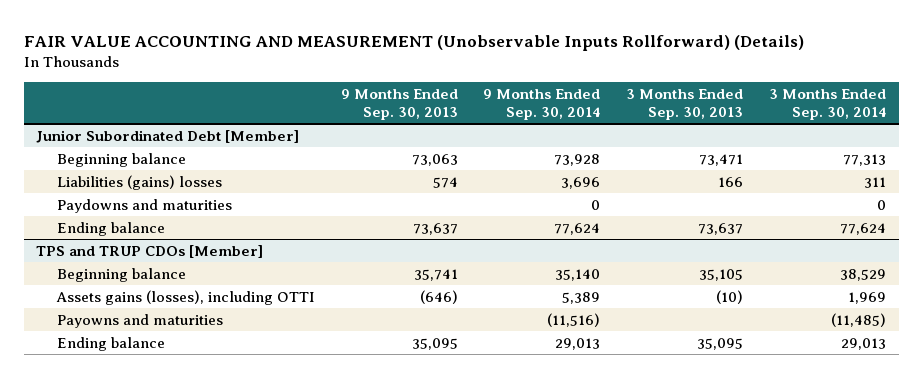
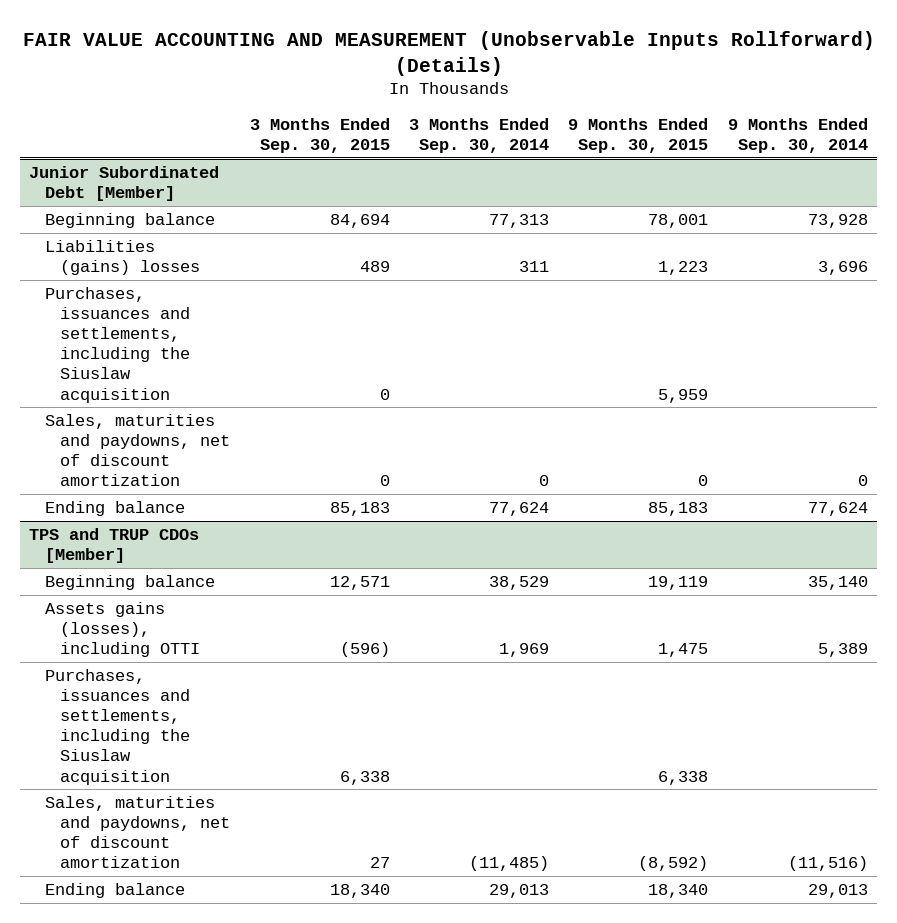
[340,88,458,120] 9 Months Ended Sep. 30, 2013 -> none
[625,88,743,120] 3 Months Ended Sep. 30, 2013 -> none
none -> [249,118,390,154] 3 Months Ended Sep. 30, 2015
none -> [568,118,709,154] 9 Months Ended Sep. 30, 2015
none -> [44,286,191,403] Purchases, issuances and settlements, including the Siuslaw acquisition
[56,198,232,213] Paydowns and maturities -> [44,413,231,487] Sales, maturities and paydowns, net of discount amortization
none -> [44,668,191,785] Purchases, issuances and settlements, including the Siuslaw acquisition
[56,313,223,328] Payowns and maturities -> [44,795,231,869] Sales, maturities and paydowns, net of discount amortization

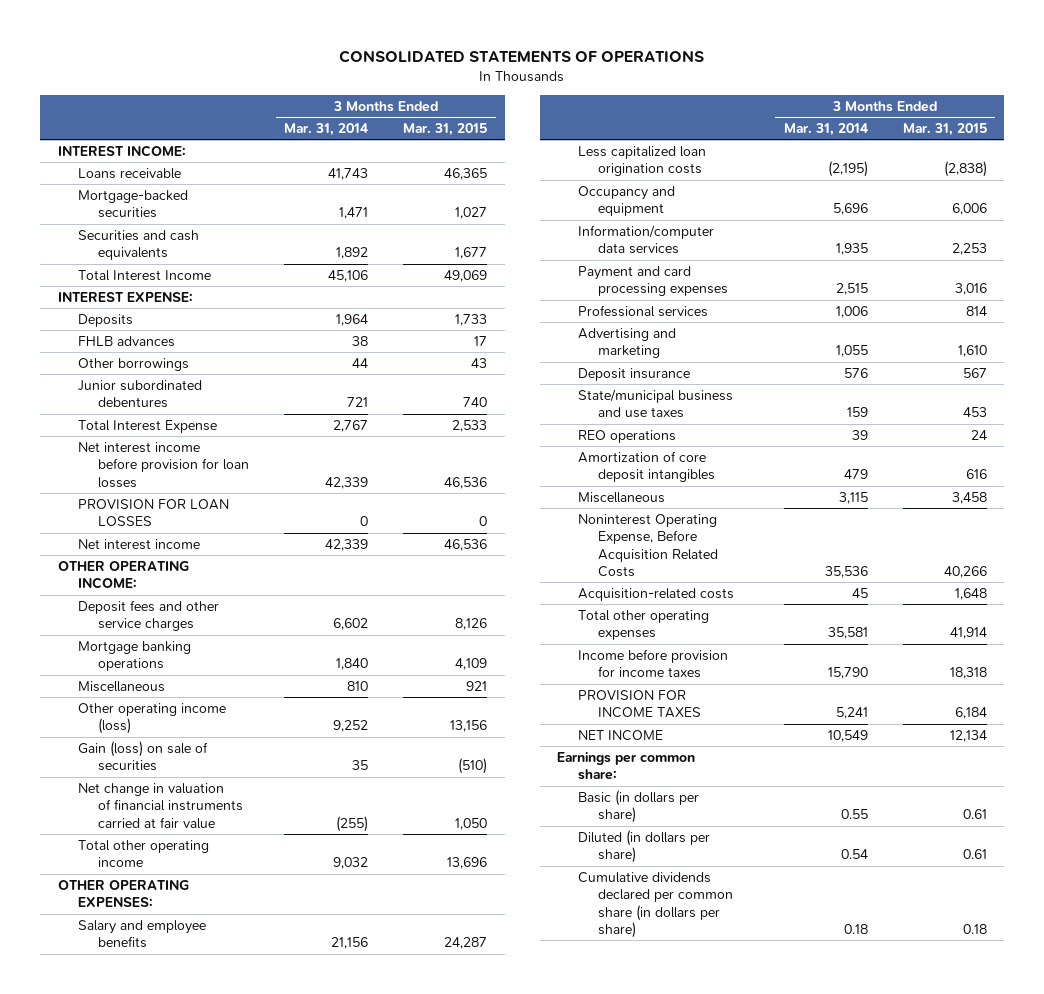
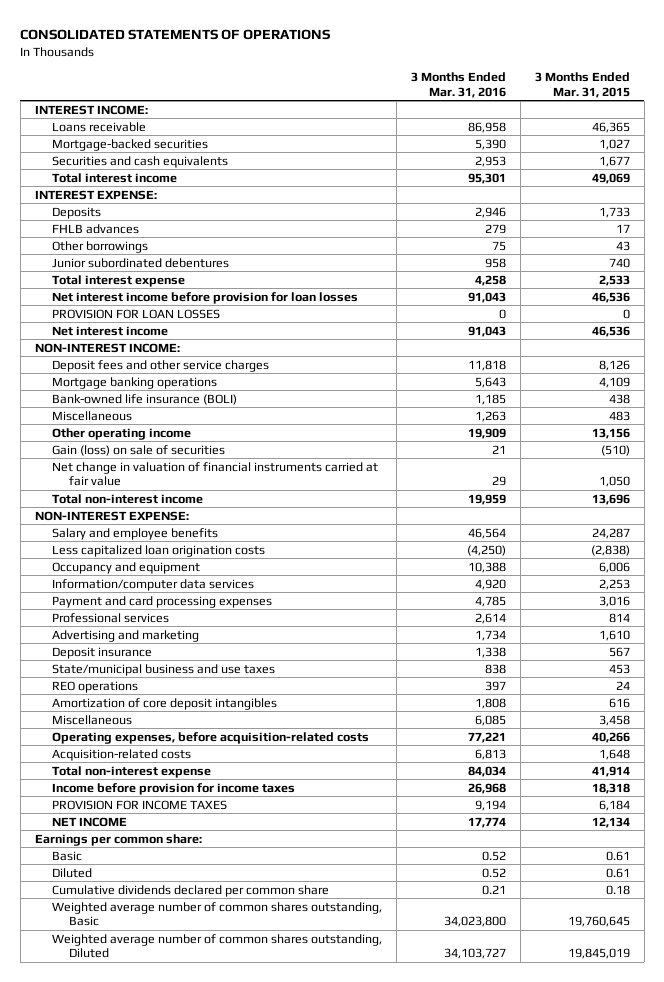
[284,122,369,136] Mar. 31, 2014 -> none
none -> [410,72,506,98] 3 Months Ended Mar. 31, 2016
[78,269,212,281] Total Interest Income -> [51,172,177,183] Total interest income
[78,419,218,433] Total Interest Expense -> [51,274,185,287] Total interest expense
[57,560,189,590] OTHER OPERATING INCOME: -> [34,342,180,353] NON-INTEREST INCOME:
none -> [51,393,237,405] Bank-owned life insurance (BOLI)
[466,680,488,691] 921 -> [608,410,630,421] 483
[78,702,227,735] Other operating income (loss) -> [51,427,191,440] Other operating income
[78,839,210,868] Total other operating income -> [51,493,203,504] Total non-interest income
[57,879,189,908] OTHER OPERATING EXPENSES: -> [34,510,189,521] NON-INTEREST EXPENSE:
[577,513,718,578] Noninterest Operating Expense, Before Acquisition Related Costs -> [51,731,369,744] Operating expenses, before acquisition-related costs
[577,609,709,641] Total other operating expenses -> [51,765,211,778] Total non-interest expense
[577,789,699,824] Basic (in dollars per share) -> [51,850,82,861] Basic
[577,829,710,864] Diluted (in dollars per share) -> [51,867,92,878] Diluted
[577,871,733,939] Cumulative dividends declared per common share (in dollars per share) -> [51,884,329,897] Cumulative dividends declared per common share
none -> [51,901,382,927] Weighted average number of common shares outstanding, Basic
none -> [51,933,382,959] Weighted average number of common shares outstanding, Diluted

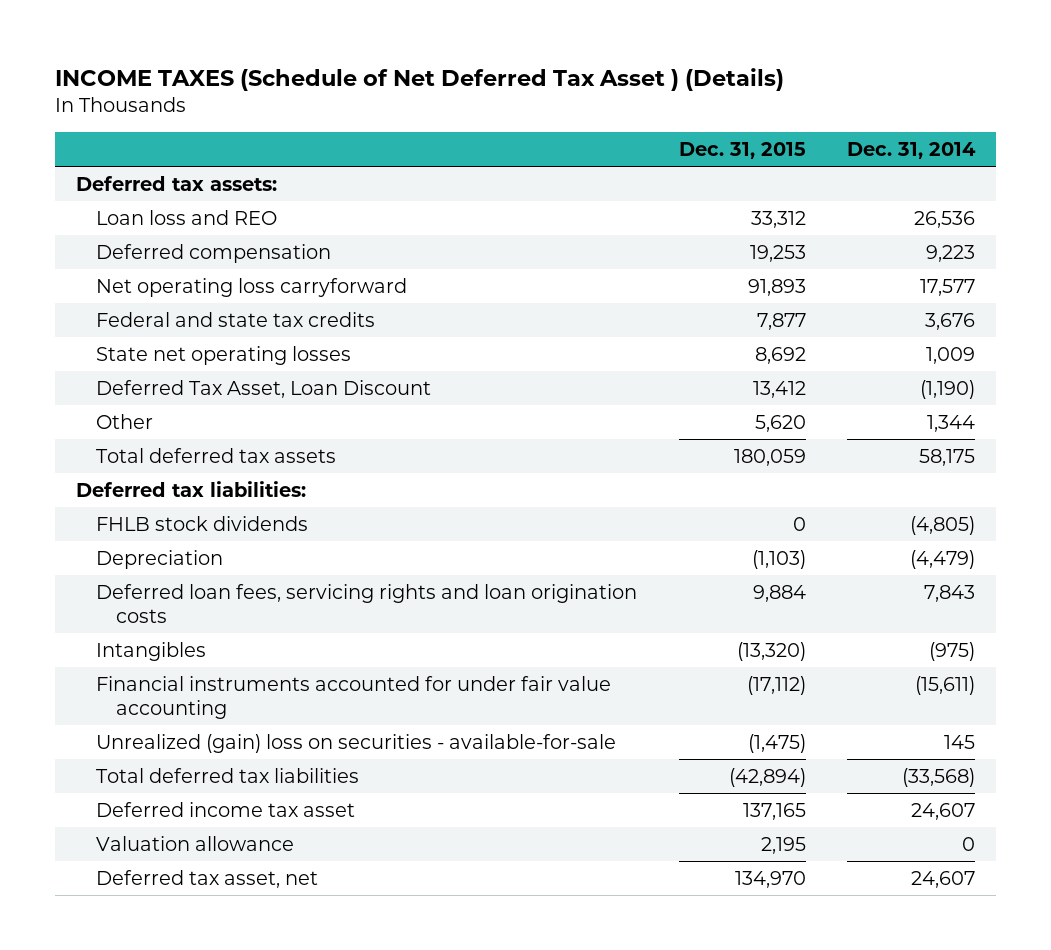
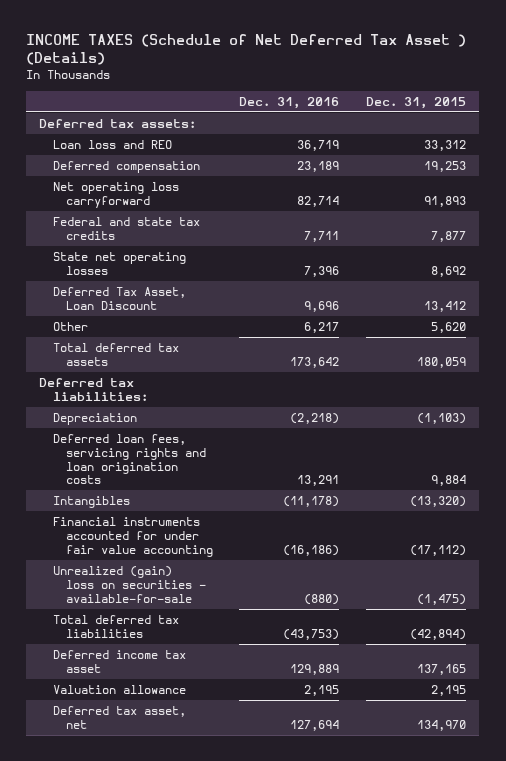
[847,141,977,159] Dec. 31, 2014 -> none
none -> [239,96,340,109] Dec. 31, 2016
[95,516,308,532] FHLB stock dividends -> none

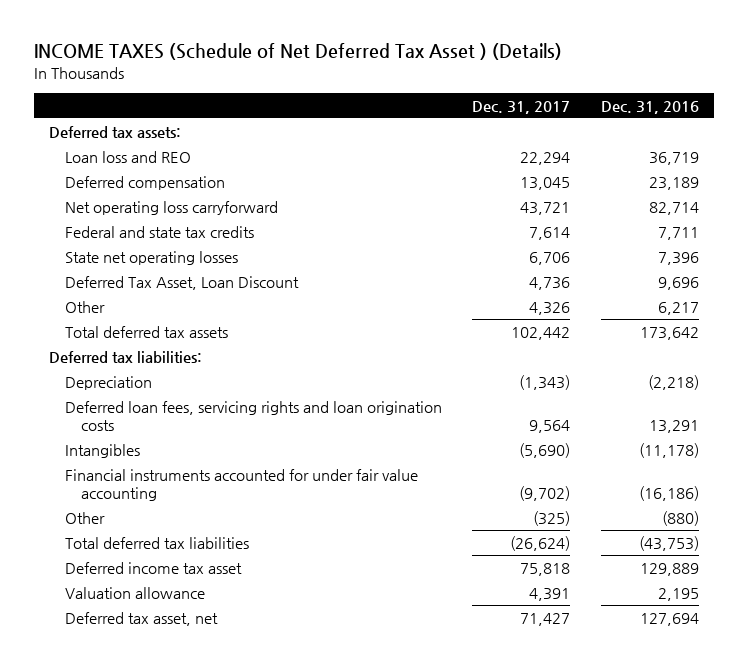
[366,96,467,109] Dec. 31, 2015 -> none
none -> [472,100,571,114] Dec. 31, 2017
[52,566,206,603] Unrealized (gain) loss on securities - available-for-sale -> [65,511,106,524] Other

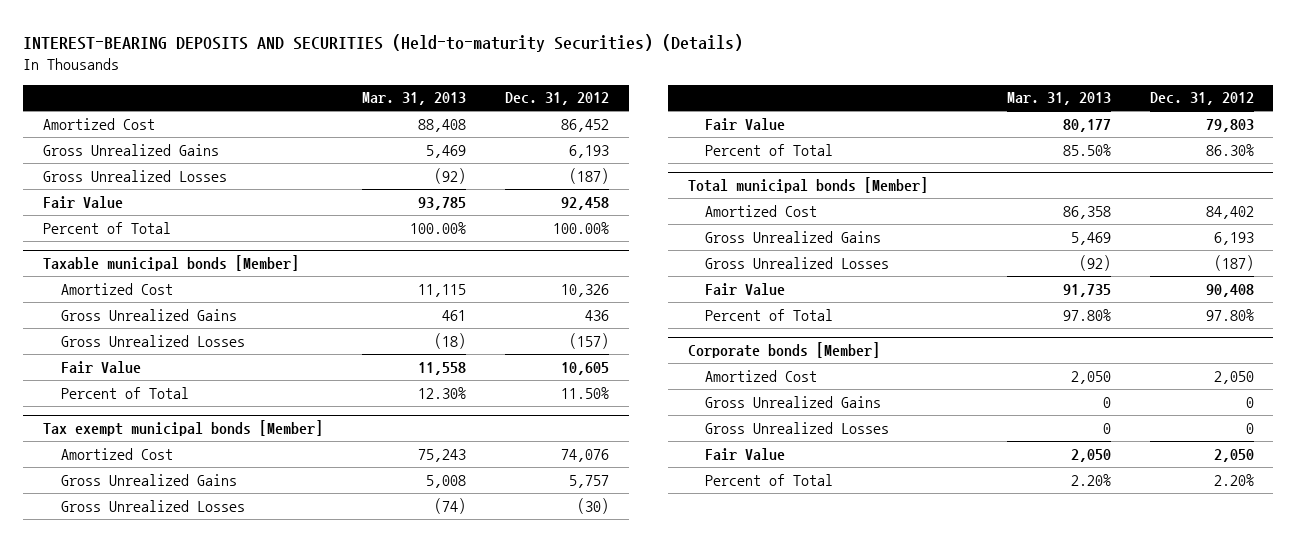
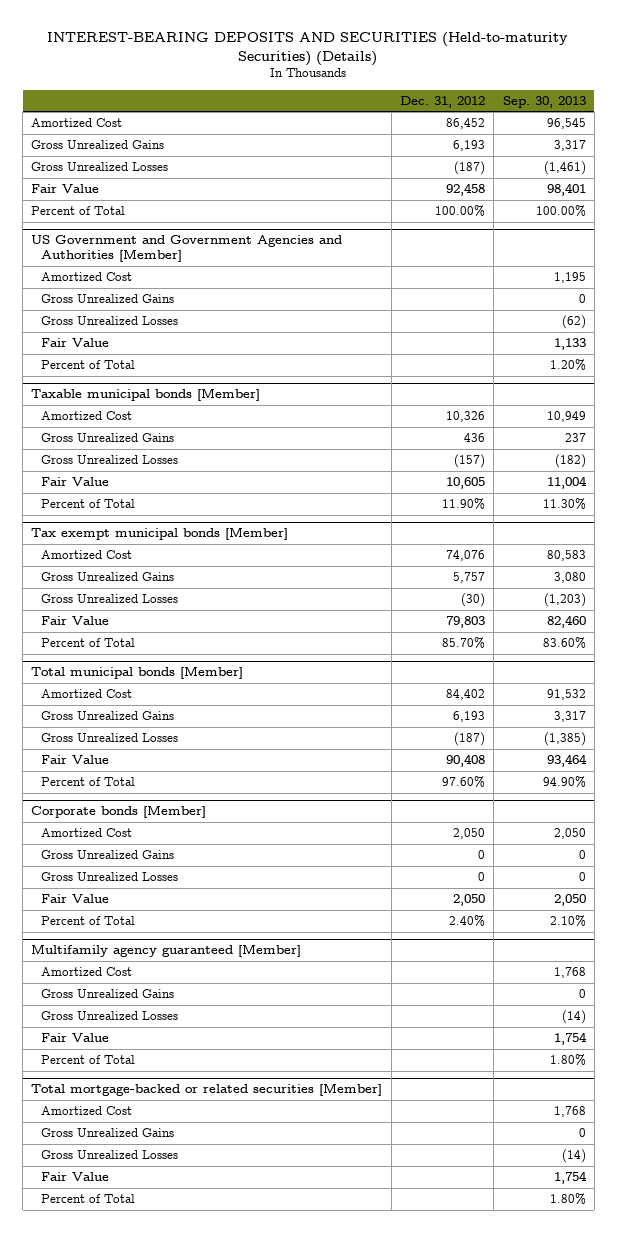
[361,92,466,106] Mar. 31, 2013 -> none
none -> [502,95,586,108] Sep. 30, 2013
none -> [31,235,343,263] US Government and Government Agencies and Authorities [Member]
none -> [41,272,133,282] Amortized Cost
none -> [41,294,175,304] Gross Unrealized Gains
none -> [41,316,179,326] Gross Unrealized Losses
none -> [41,338,110,348] Fair Value
none -> [41,360,136,370] Percent of Total
[561,386,610,399] 11.50% -> [441,498,485,511] 11.90%
[1205,143,1254,156] 86.30% -> [441,637,485,650] 85.70%
[1205,308,1254,321] 97.80% -> [441,776,485,789] 97.60%
[1213,473,1254,486] 2.20% -> [448,915,485,928] 2.40%
none -> [31,944,302,958] Multifamily agency guaranteed [Member]
none -> [41,967,133,977] Amortized Cost
none -> [41,989,175,999] Gross Unrealized Gains
none -> [41,1011,179,1021] Gross Unrealized Losses
none -> [41,1033,110,1043] Fair Value
none -> [41,1055,136,1065] Percent of Total
none -> [31,1083,383,1097] Total mortgage-backed or related securities [Member]
none -> [41,1106,133,1116] Amortized Cost
none -> [41,1128,175,1138] Gross Unrealized Gains
none -> [41,1150,179,1160] Gross Unrealized Losses
none -> [41,1172,110,1182] Fair Value
none -> [41,1194,136,1204] Percent of Total

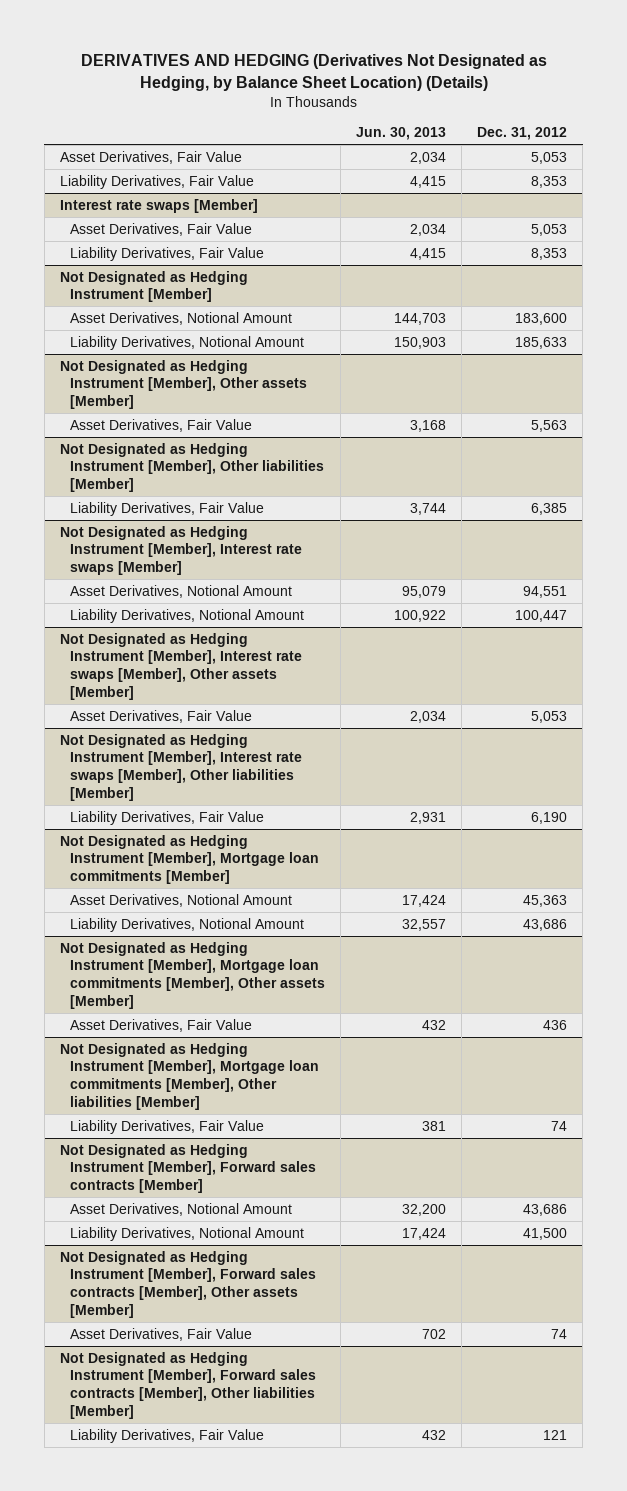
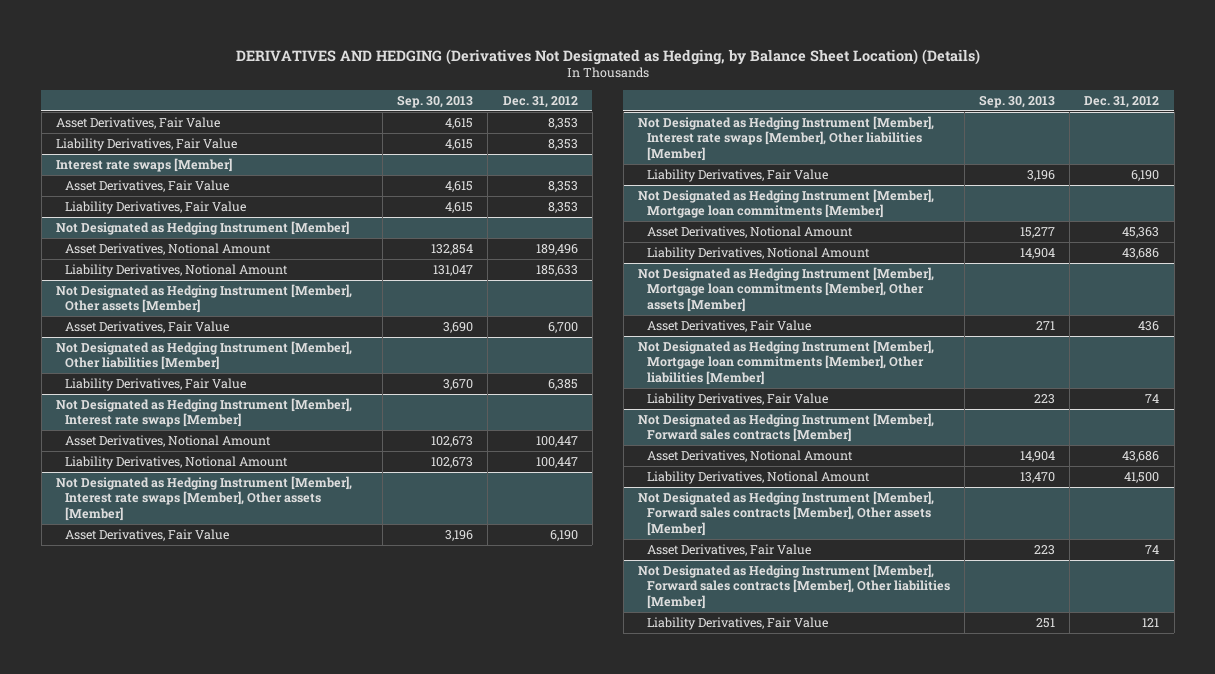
[356,127,447,141] Jun. 30, 2013 -> none
none -> [397,94,474,108] Sep. 30, 2013
[531,151,568,164] 5,053 -> [547,117,578,129] 8,353
[531,223,568,236] 5,053 -> [547,180,578,192] 8,353
[515,312,568,325] 183,600 -> [535,243,578,255] 189,496
[531,419,568,432] 5,563 -> [547,321,578,333] 6,700
[523,585,568,598] 94,551 -> [535,435,578,447] 100,447
[531,710,568,723] 5,053 -> [549,529,578,541] 6,190

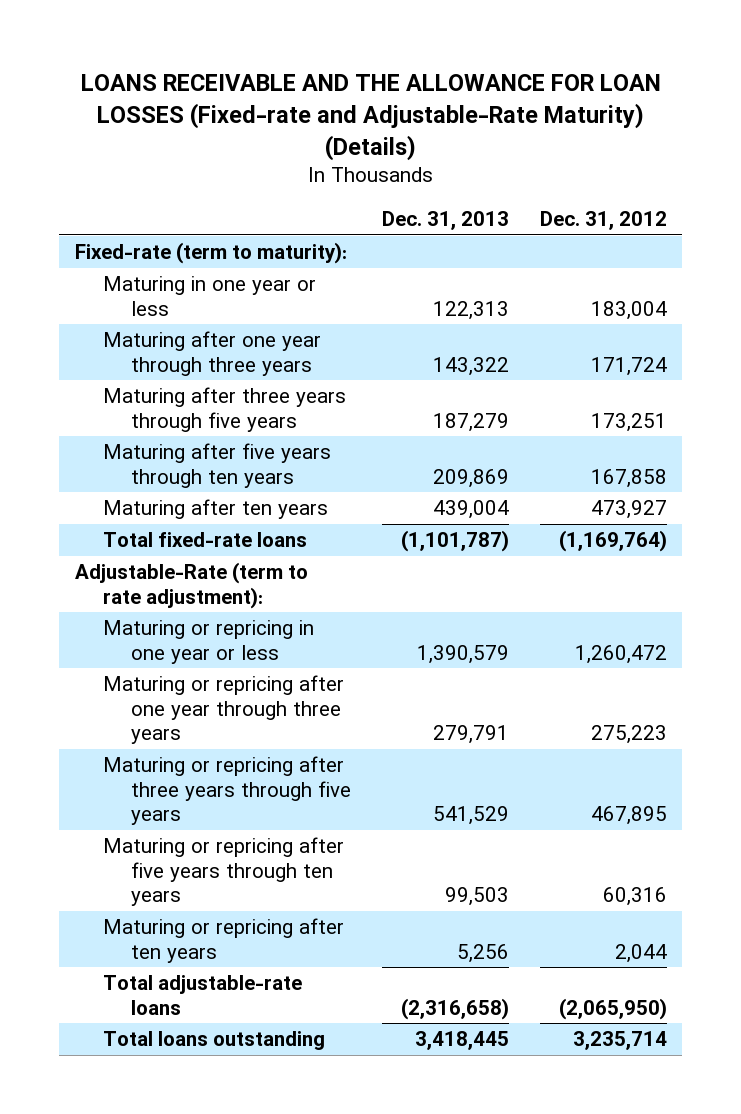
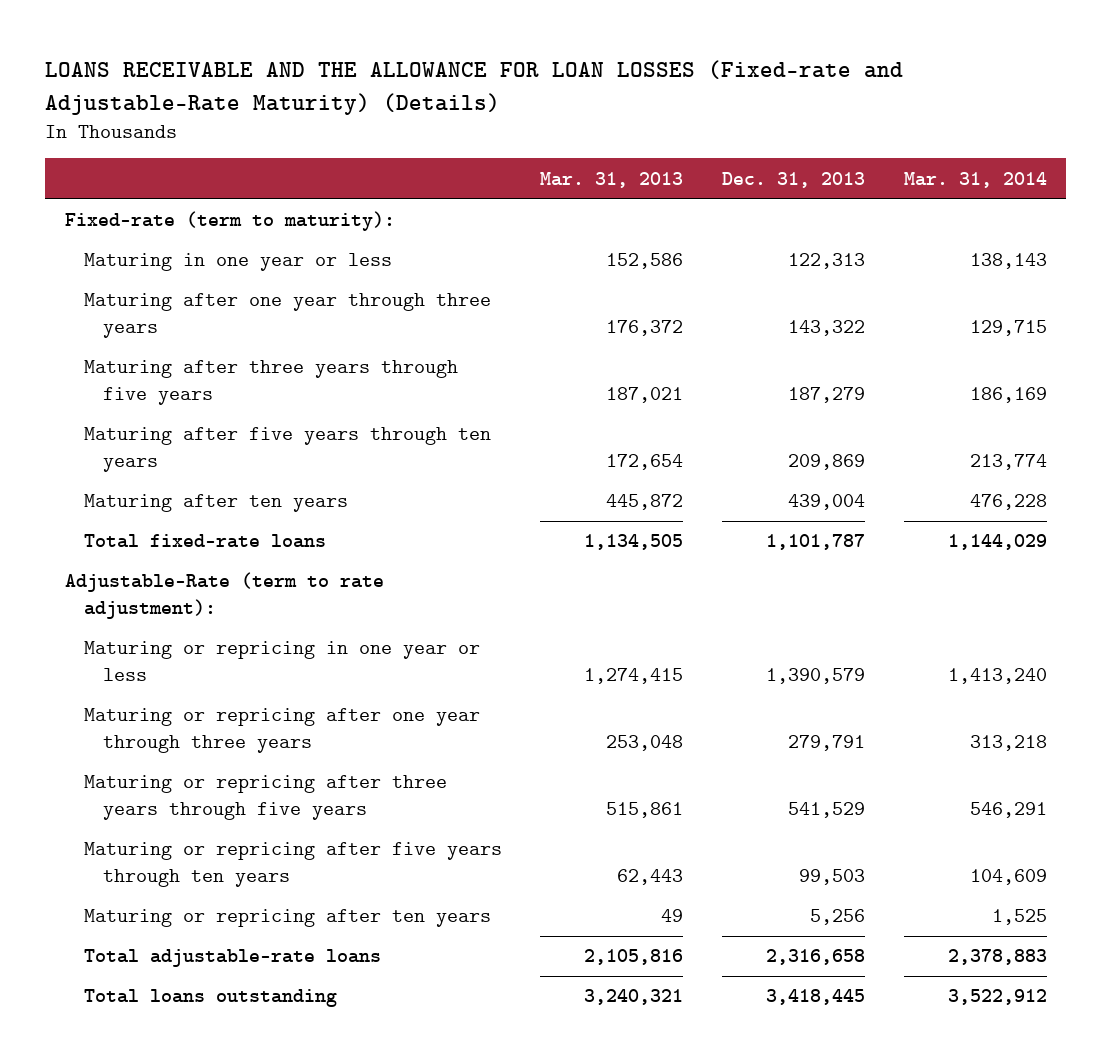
[539,210,667,230] Dec. 31, 2012 -> none
none -> [540,171,684,188] Mar. 31, 2013
none -> [904,171,1048,188] Mar. 31, 2014
[400,530,509,553] (1,101,787) -> [766,534,866,551] 1,101,787
[400,997,509,1020] (2,316,658) -> [766,949,866,966] 2,316,658

